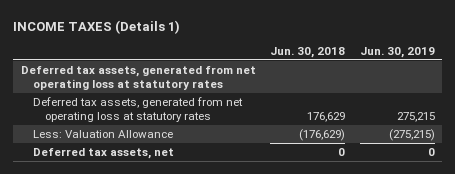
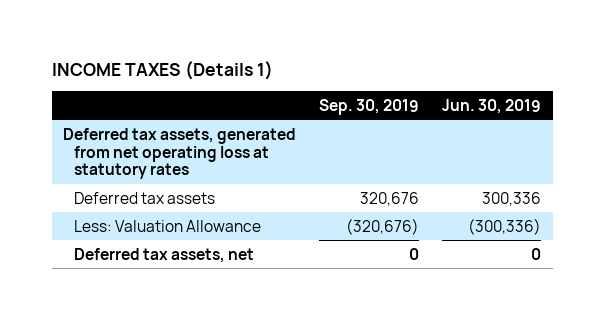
[270,46,346,58] Jun. 30, 2018 -> none
none -> [319,98,420,115] Sep. 30, 2019
[32,96,243,123] Deferred tax assets, generated from net operating loss at statutory rates -> [74,191,216,204] Deferred tax assets
[396,112,435,123] 275,215 -> [482,191,542,206] 300,336
[388,128,435,141] (275,215) -> [468,217,542,235] (300,336)

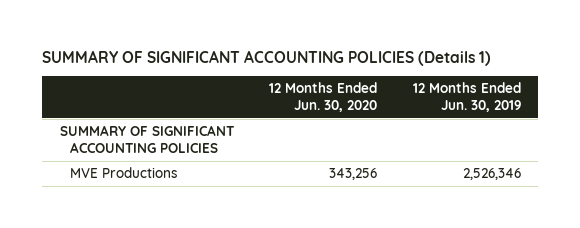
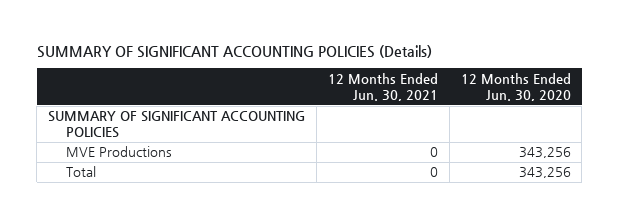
[42,49,492,66] SUMMARY OF SIGNIFICANT ACCOUNTING POLICIES (Details 1) -> [36,45,432,59] SUMMARY OF SIGNIFICANT ACCOUNTING POLICIES (Details)
[412,82,521,113] 12 Months Ended Jun. 30, 2019 -> none
none -> [327,72,438,101] 12 Months Ended Jun. 30, 2021
none -> [65,166,96,178] Total

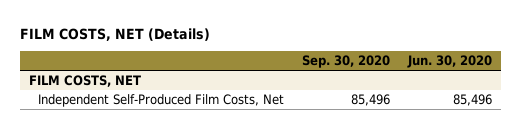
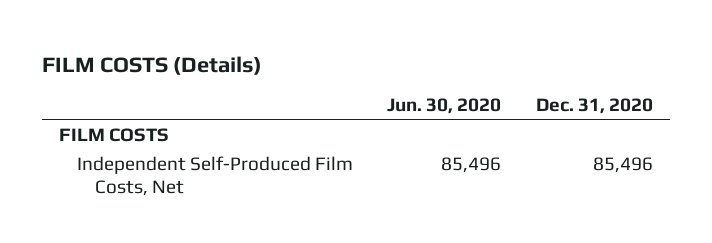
[19,27,210,41] FILM COSTS, NET (Details) -> [42,55,263,75] FILM COSTS (Details)
[302,55,391,69] Sep. 30, 2020 -> none
none -> [535,98,653,115] Dec. 31, 2020
[28,74,141,87] FILM COSTS, NET -> [59,127,170,142] FILM COSTS

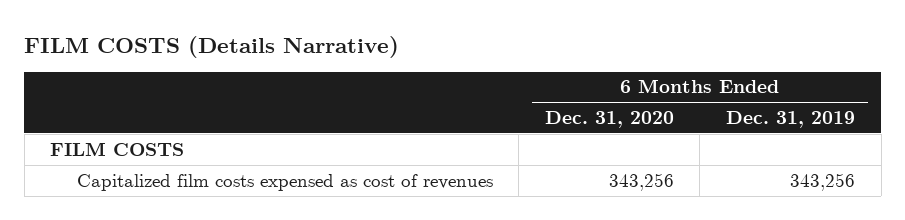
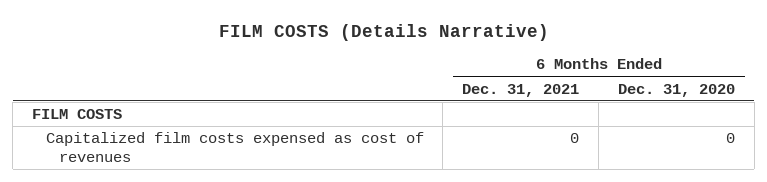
[726,110,856,128] Dec. 31, 2019 -> none
none -> [462,83,580,97] Dec. 31, 2021
[608,172,674,191] 343,256 -> [726,133,736,144] 0

